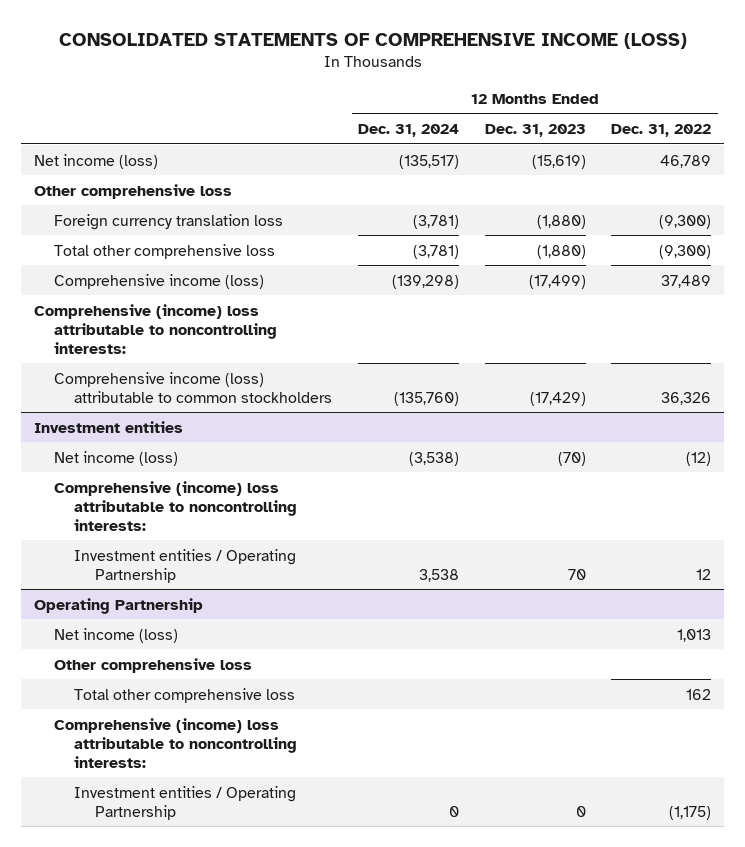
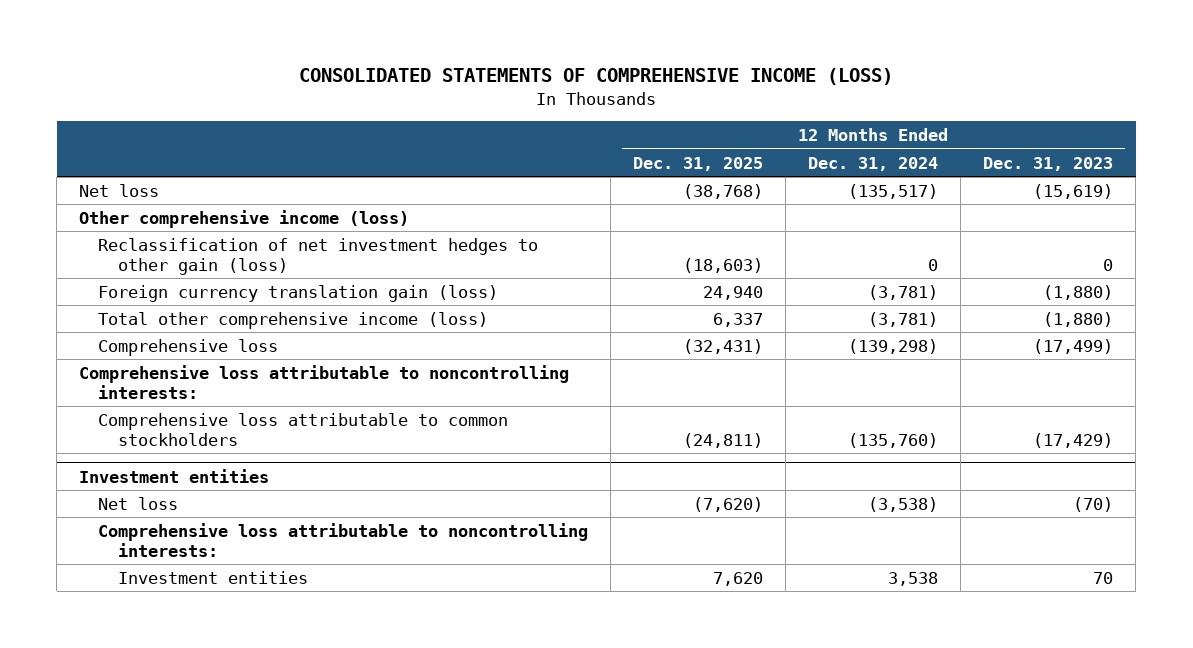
[611,123,712,137] Dec. 31, 2022 -> none
none -> [633,156,764,171] Dec. 31, 2025
[33,153,158,169] Net income (loss) -> [79,183,160,197] Net loss
[33,183,232,199] Other comprehensive loss -> [79,209,410,228] Other comprehensive income (loss)
none -> [98,237,539,275] Reclassification of net investment hedges to other gain (loss)
[54,213,284,230] Foreign currency translation loss -> [98,284,499,302] Foreign currency translation gain (loss)
[54,243,276,259] Total other comprehensive loss -> [98,311,489,329] Total other comprehensive income (loss)
[54,273,265,289] Comprehensive income (loss) -> [98,338,279,356] Comprehensive loss
[33,303,278,354] Comprehensive (income) loss attributable to noncontrolling interests: -> [79,364,570,399] Comprehensive loss attributable to noncontrolling interests:
[54,371,333,403] Comprehensive income (loss) attributable to common stockholders -> [98,412,509,446] Comprehensive loss attributable to common stockholders
[33,597,203,614] Operating Partnership -> none
[54,627,179,643] Net income (loss) -> none
[54,657,253,673] Other comprehensive loss -> none
[74,687,296,703] Total other comprehensive loss -> none
[54,717,298,768] Comprehensive (income) loss attributable to noncontrolling interests: -> none
[74,785,297,820] Investment entities / Operating Partnership -> none
[54,450,179,466] Net income (loss) -> [98,496,179,510] Net loss
[54,480,298,531] Comprehensive (income) loss attributable to noncontrolling interests: -> [98,522,589,557] Comprehensive loss attributable to noncontrolling interests:
[74,548,297,583] Investment entities / Operating Partnership -> [117,570,308,584] Investment entities

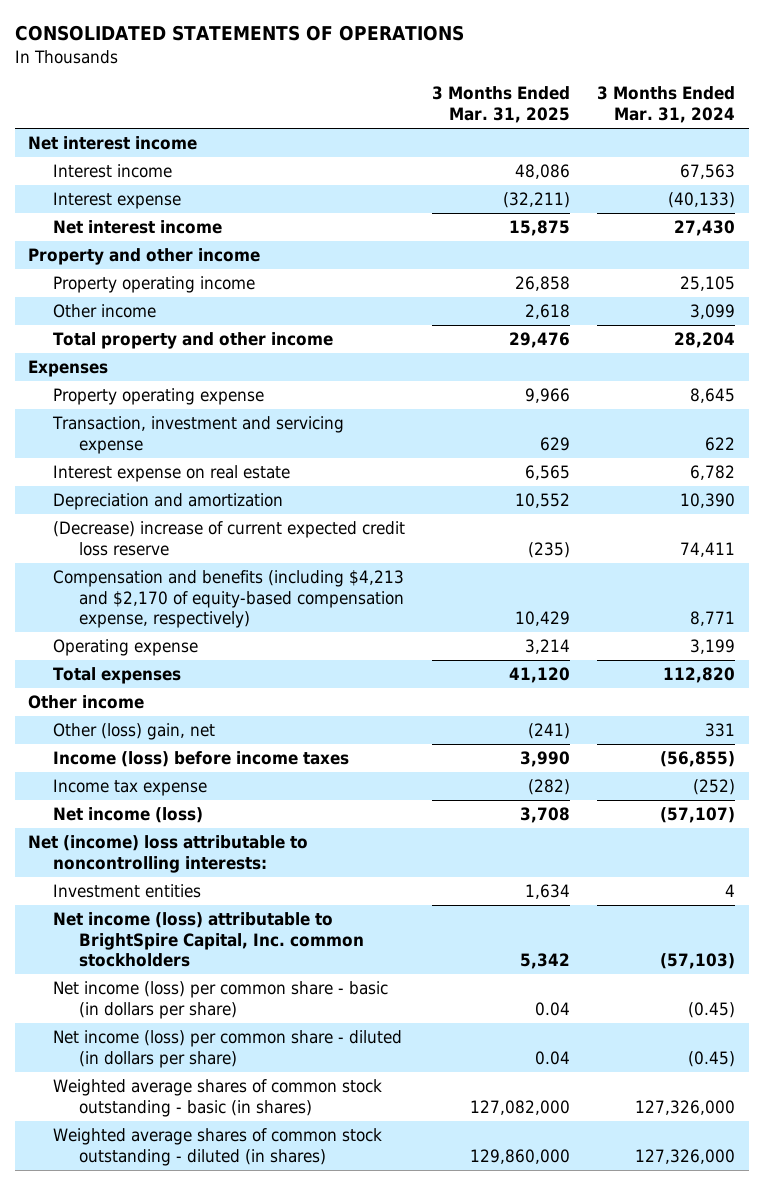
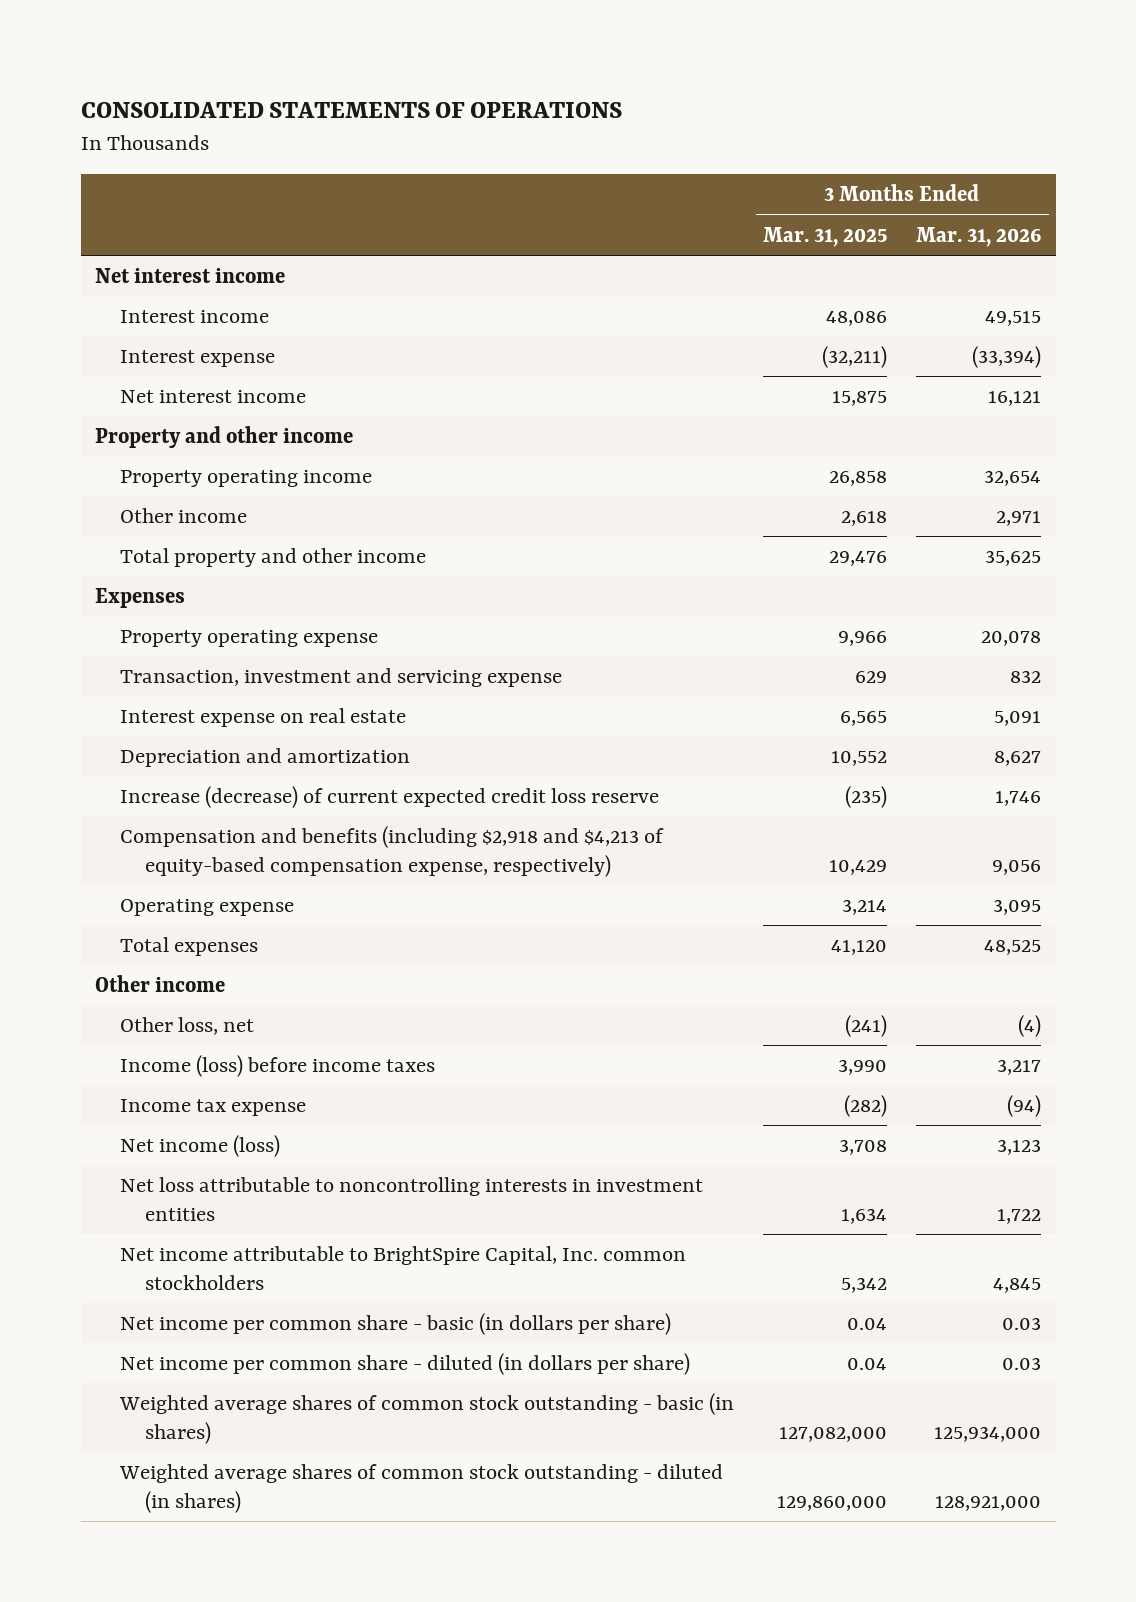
[597,86,736,123] 3 Months Ended Mar. 31, 2024 -> none
none -> [916,226,1042,247] Mar. 31, 2026
[53,521,406,556] (Decrease) increase of current expected credit loss reserve -> [120,786,660,809] Increase (decrease) of current expected credit loss reserve
[53,570,405,629] Compensation and benefits (including $4,213 and $2,170 of equity-based compensation expense, respectively) -> [120,826,665,877] Compensation and benefits (including $2,918 and $4,213 of equity-based compensation expense, respectively)
[53,723,216,741] Other (loss) gain, net -> [120,1017,255,1036] Other loss, net
[28,835,309,873] Net (income) loss attributable to noncontrolling interests: -> none
[53,884,202,899] Investment entities -> [120,1177,704,1221] Net loss attributable to noncontrolling interests in investment entities
[53,912,364,968] Net income (loss) attributable to BrightSpire Capital, Inc. common stockholders -> [120,1246,687,1290] Net income attributable to BrightSpire Capital, Inc. common stockholders
[53,981,389,1019] Net income (loss) per common share - basic (in dollars per share) -> [120,1313,672,1336] Net income per common share - basic (in dollars per share)
[53,1030,403,1068] Net income (loss) per common share - diluted (in dollars per share) -> [120,1353,691,1376] Net income per common share - diluted (in dollars per share)

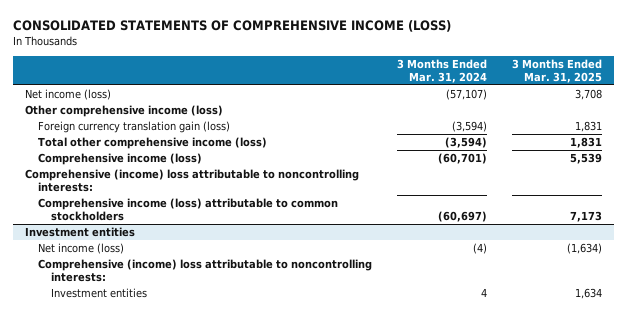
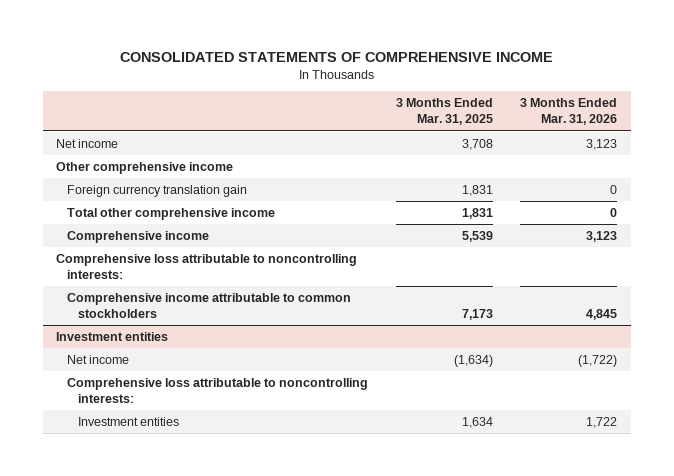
[12,19,451,32] CONSOLIDATED STATEMENTS OF COMPREHENSIVE INCOME (LOSS) -> [119,52,553,63] CONSOLIDATED STATEMENTS OF COMPREHENSIVE INCOME
[396,59,487,84] 3 Months Ended Mar. 31, 2024 -> none
none -> [520,98,618,126] 3 Months Ended Mar. 31, 2026
[25,89,112,101] Net income (loss) -> [56,138,119,148] Net income
[25,105,224,118] Other comprehensive income (loss) -> [56,161,234,174] Other comprehensive income
[38,121,231,134] Foreign currency translation gain (loss) -> [67,184,248,197] Foreign currency translation gain
[38,137,268,150] Total other comprehensive income (loss) -> [67,207,276,220] Total other comprehensive income
[38,153,203,166] Comprehensive income (loss) -> [67,230,210,243] Comprehensive income
[25,169,360,192] Comprehensive (income) loss attributable to noncontrolling interests: -> [56,253,358,280] Comprehensive loss attributable to noncontrolling interests:
[38,198,339,221] Comprehensive income (loss) attributable to common stockholders -> [67,292,352,319] Comprehensive income attributable to common stockholders
[38,243,125,255] Net income (loss) -> [67,354,130,364] Net income
[38,259,373,282] Comprehensive (income) loss attributable to noncontrolling interests: -> [67,377,369,404] Comprehensive loss attributable to noncontrolling interests:

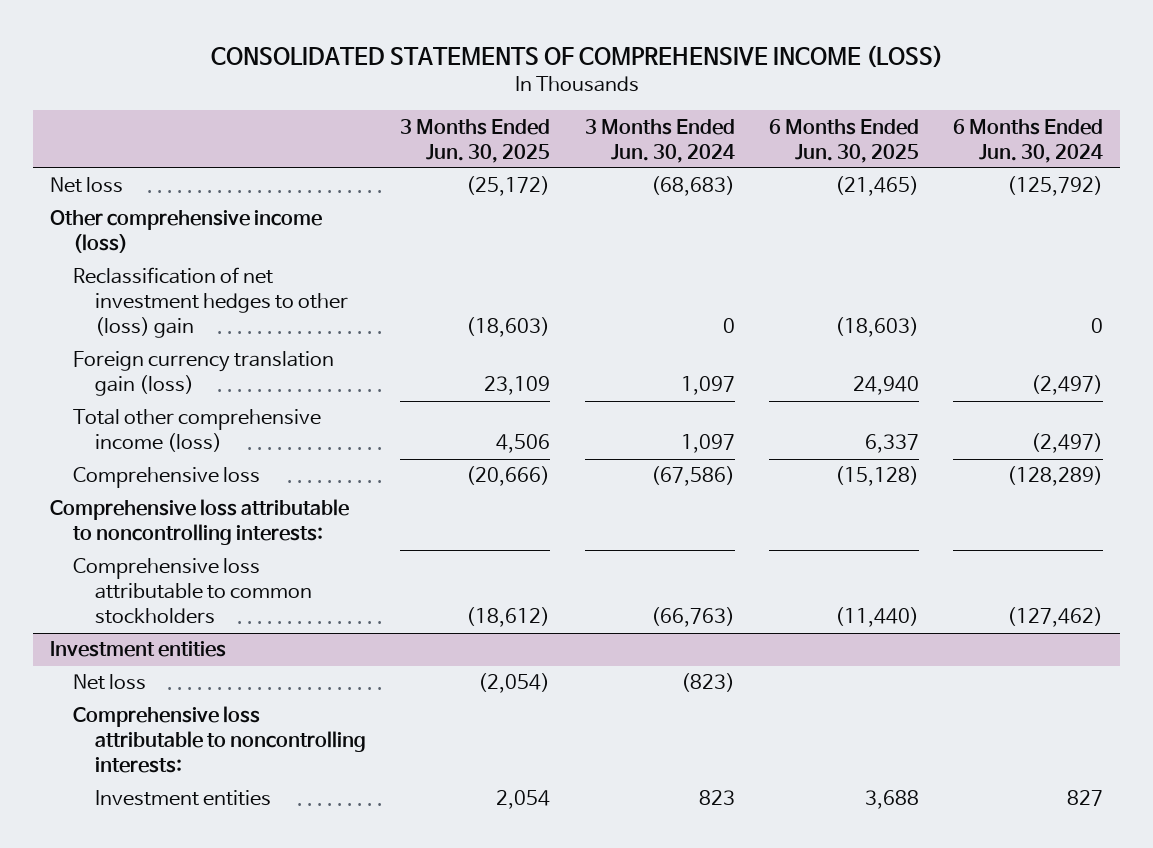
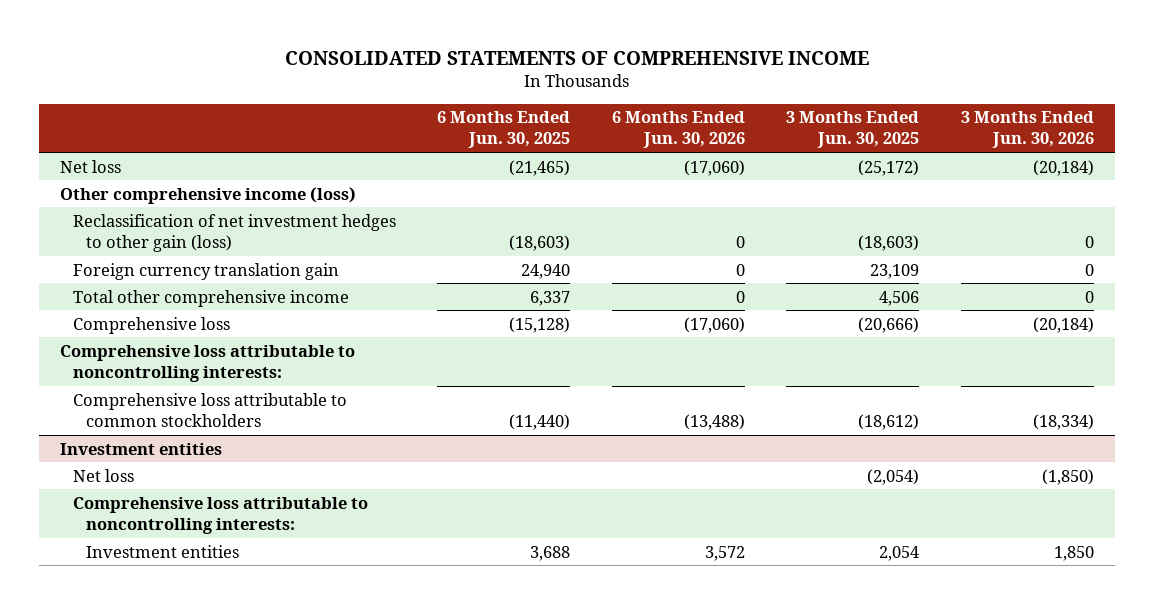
[210,44,943,68] CONSOLIDATED STATEMENTS OF COMPREHENSIVE INCOME (LOSS) -> [284,50,869,65] CONSOLIDATED STATEMENTS OF COMPREHENSIVE INCOME
[584,118,735,163] 3 Months Ended Jun. 30, 2024 -> none
[953,118,1104,163] 6 Months Ended Jun. 30, 2024 -> none
none -> [611,111,745,149] 6 Months Ended Jun. 30, 2026
none -> [961,111,1095,149] 3 Months Ended Jun. 30, 2026
[72,267,349,339] Reclassification of net investment hedges to other (loss) gain -> [72,213,396,252] Reclassification of net investment hedges to other gain (loss)
[72,351,334,397] Foreign currency translation gain (loss) -> [72,262,339,280] Foreign currency translation gain
[72,409,321,453] Total other comprehensive income (loss) -> [72,289,349,307] Total other comprehensive income

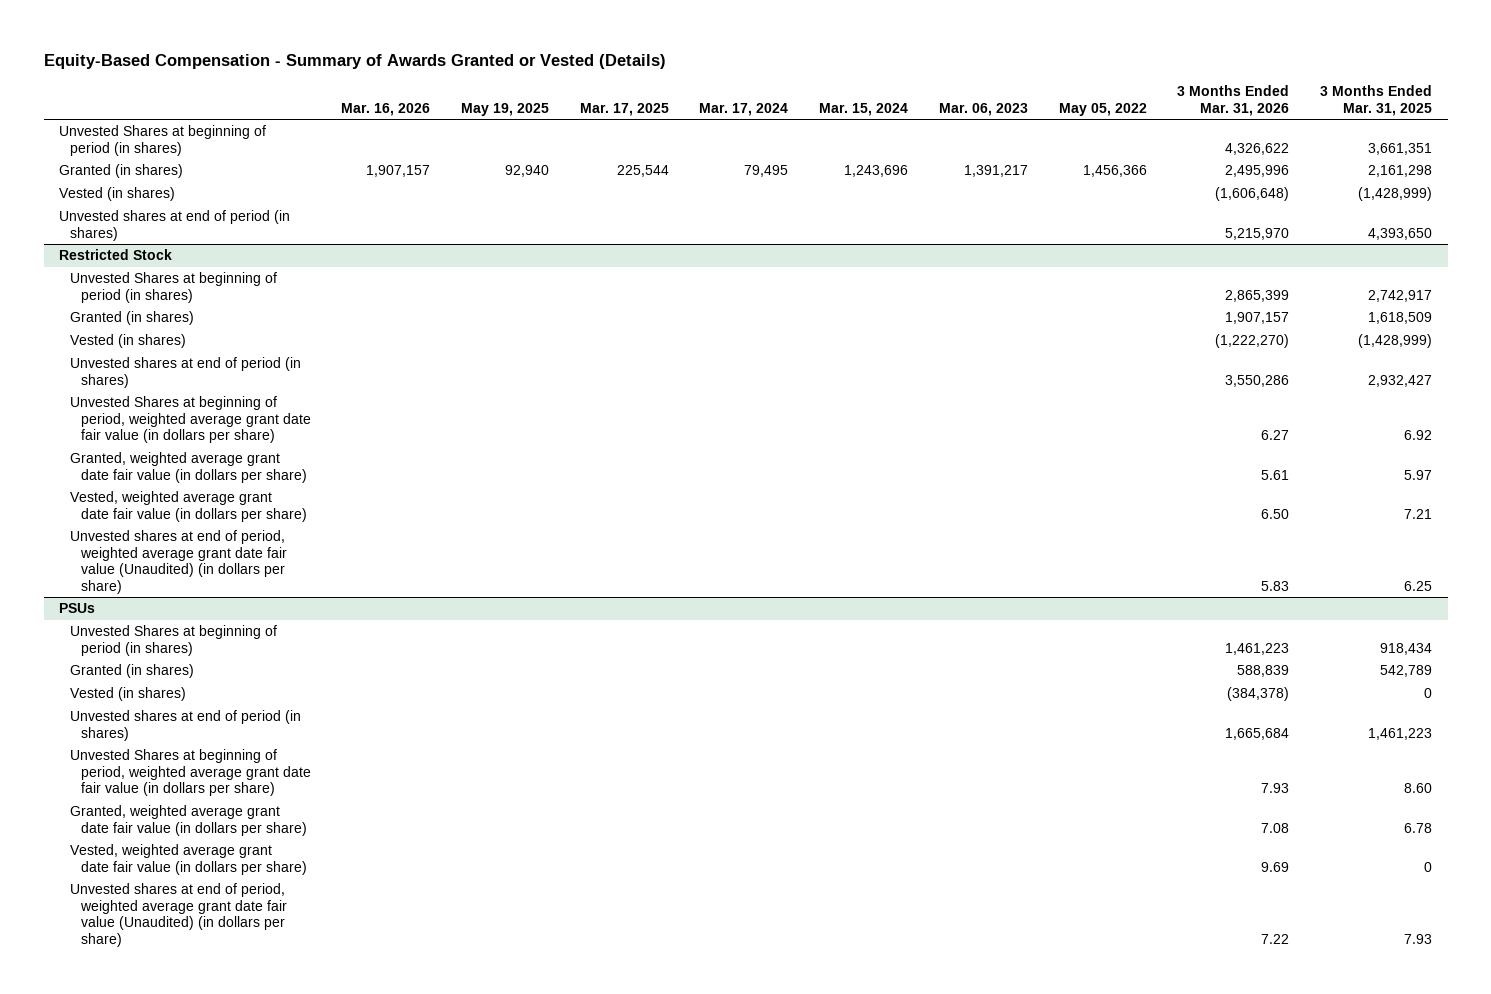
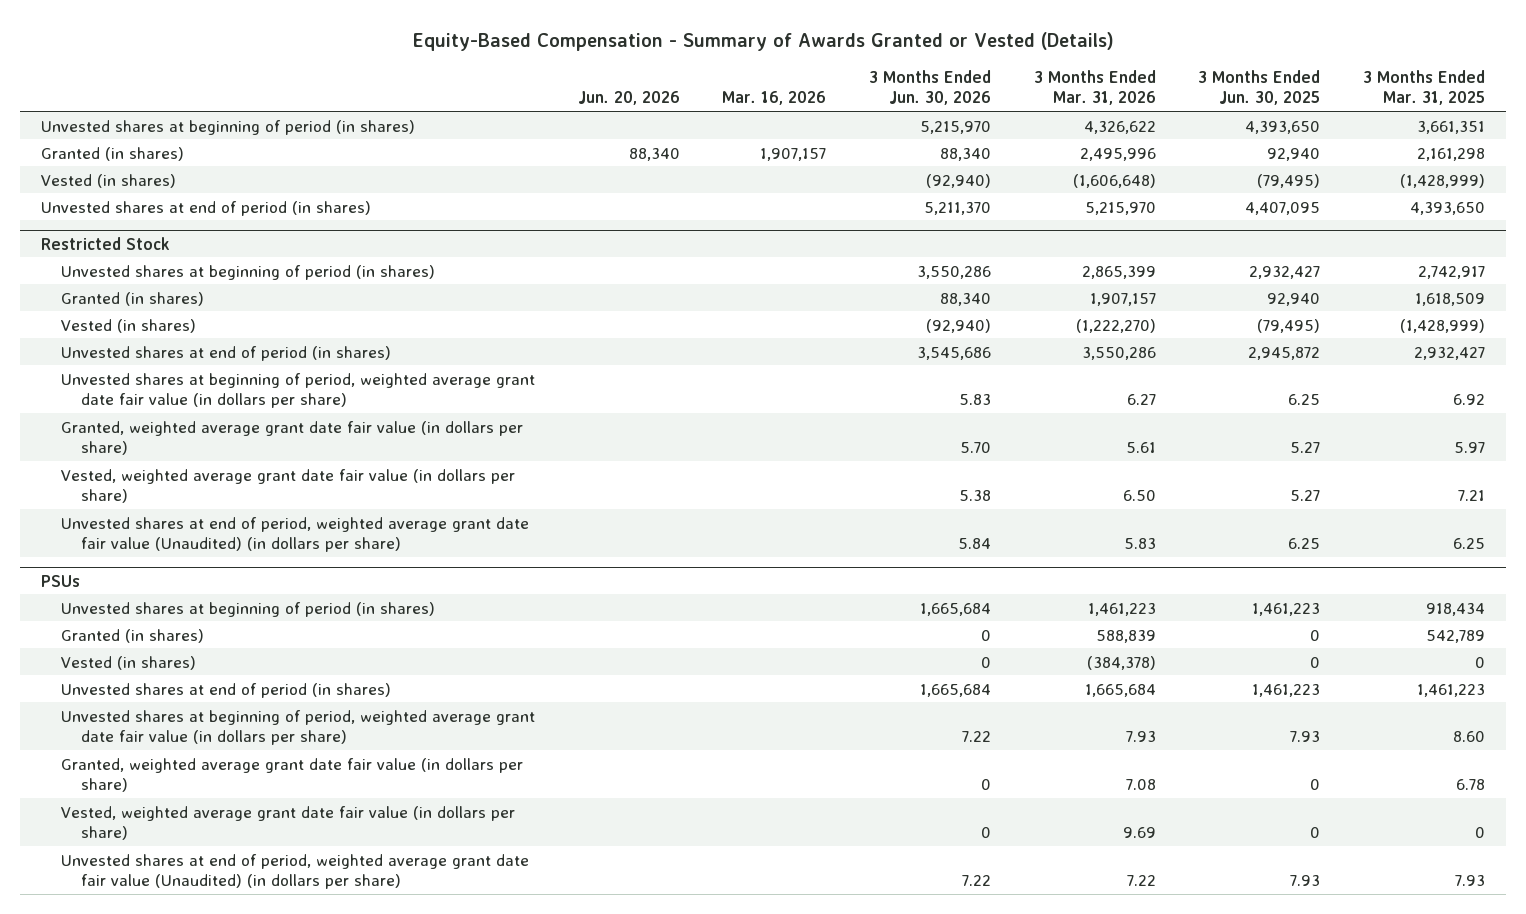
[461,102,550,116] May 19, 2025 -> none
[579,102,669,116] Mar. 17, 2025 -> none
[699,102,789,116] Mar. 17, 2024 -> none
[819,102,909,116] Mar. 15, 2024 -> none
[938,102,1028,116] Mar. 06, 2023 -> none
[1058,102,1147,116] May 05, 2022 -> none
none -> [577,91,680,106] Jun. 20, 2026
none -> [869,70,992,106] 3 Months Ended Jun. 30, 2026
none -> [1198,70,1321,106] 3 Months Ended Jun. 30, 2025
[59,125,267,156] Unvested Shares at beginning of period (in shares) -> [41,119,416,135] Unvested shares at beginning of period (in shares)
[69,272,277,303] Unvested Shares at beginning of period (in shares) -> [61,264,436,280] Unvested shares at beginning of period (in shares)
[69,396,311,444] Unvested Shares at beginning of period, weighted average grant date fair value (in dollars per share) -> [61,372,536,408] Unvested shares at beginning of period, weighted average grant date fair value (in dollars per share)
[69,625,277,656] Unvested Shares at beginning of period (in shares) -> [61,601,436,617] Unvested shares at beginning of period (in shares)
[69,749,311,797] Unvested Shares at beginning of period, weighted average grant date fair value (in dollars per share) -> [61,709,536,745] Unvested shares at beginning of period, weighted average grant date fair value (in dollars per share)

